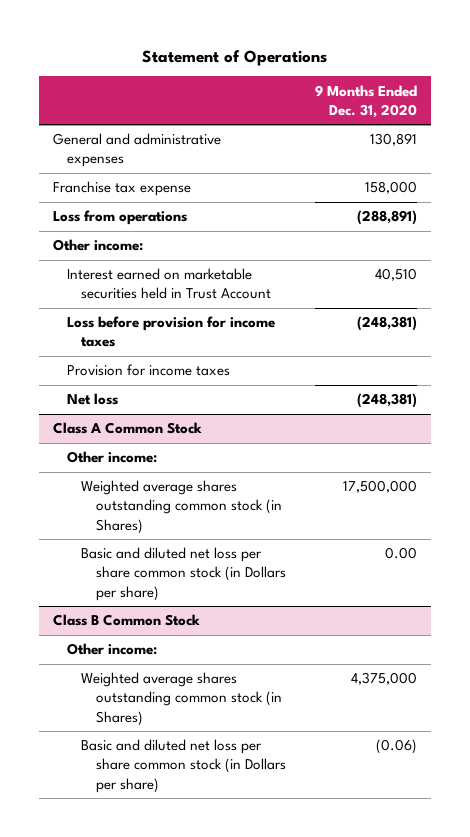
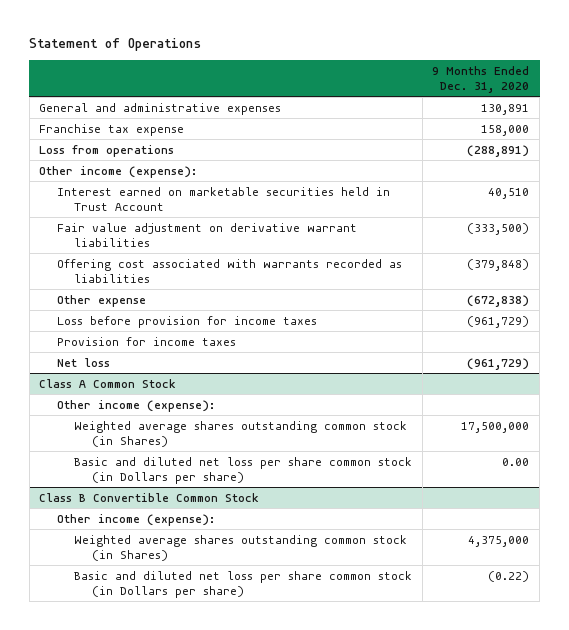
[53,239,144,252] Other income: -> [39,165,198,178] Other income (expense):
none -> [56,222,357,247] Fair value adjustment on derivative warrant liabilities
none -> [56,258,402,283] Offering cost associated with warrants recorded as liabilities
none -> [56,294,146,307] Other expense
[356,316,417,332] (248,381) -> [467,315,530,328] (961,729)
[356,393,417,409] (248,381) -> [467,357,530,370] (961,729)
[67,451,158,464] Other income: -> [56,399,215,412] Other income (expense):
[53,614,201,627] Class B Common Stock -> [39,492,260,502] Class B Convertible Common Stock
[67,643,158,656] Other income: -> [56,513,215,526] Other income (expense):
[375,739,417,755] (0.06) -> [488,570,530,582] (0.22)

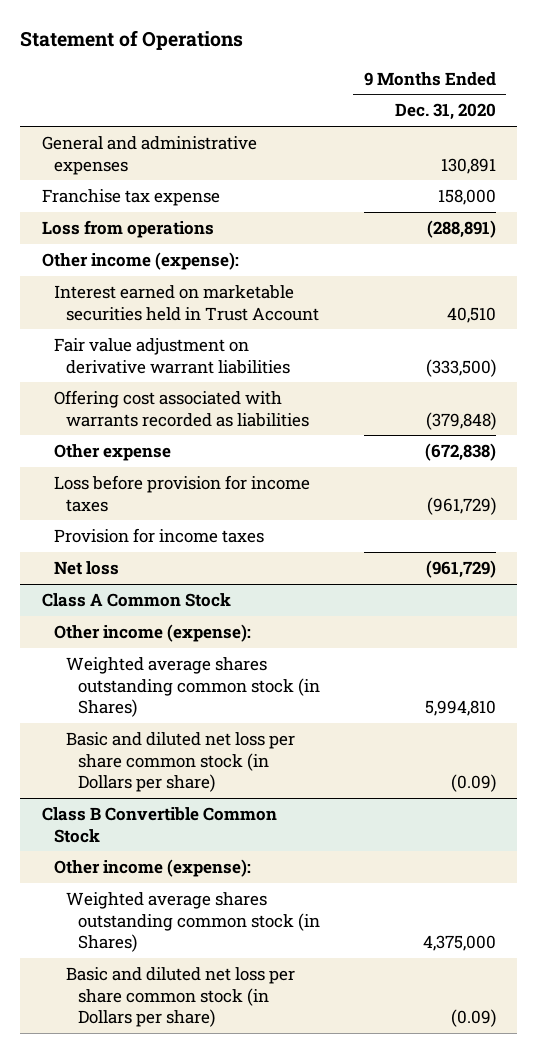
[461,421,530,433] 17,500,000 -> [424,700,496,717] 5,994,810
[502,457,530,466] 0.00 -> [450,774,496,793] (0.09)
[488,570,530,582] (0.22) -> [450,1009,496,1028] (0.09)

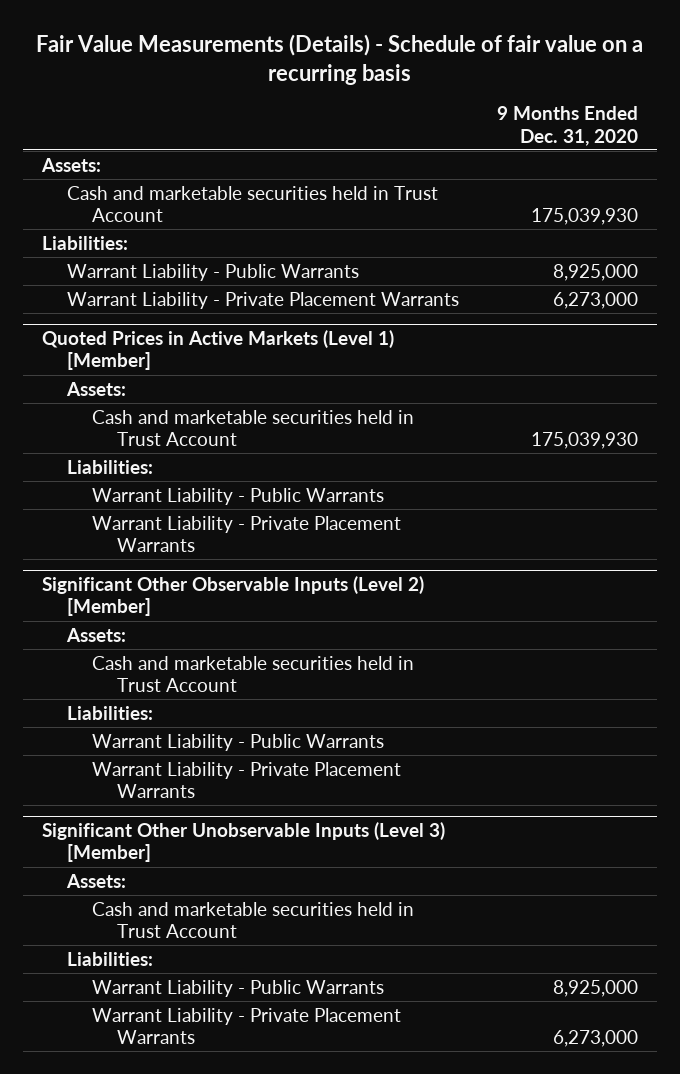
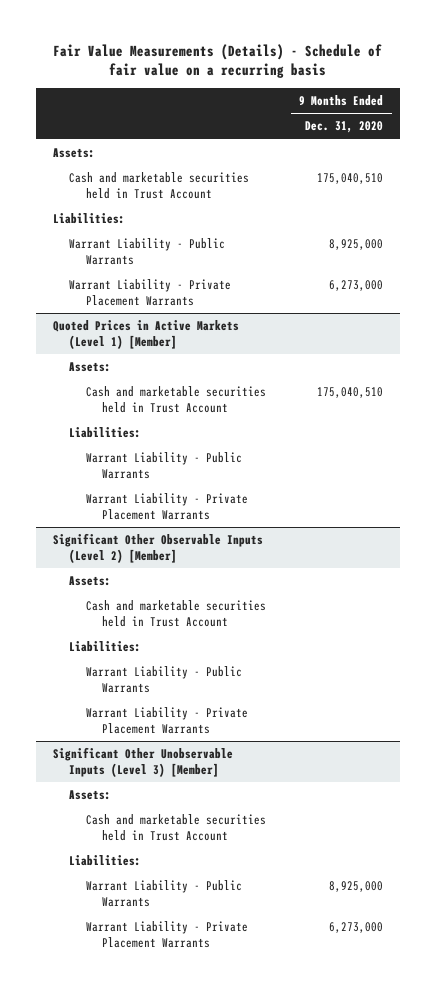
[531,208,639,226] 175,039,930 -> [317,173,384,185] 175,040,510
[531,432,639,450] 175,039,930 -> [317,387,384,399] 175,040,510

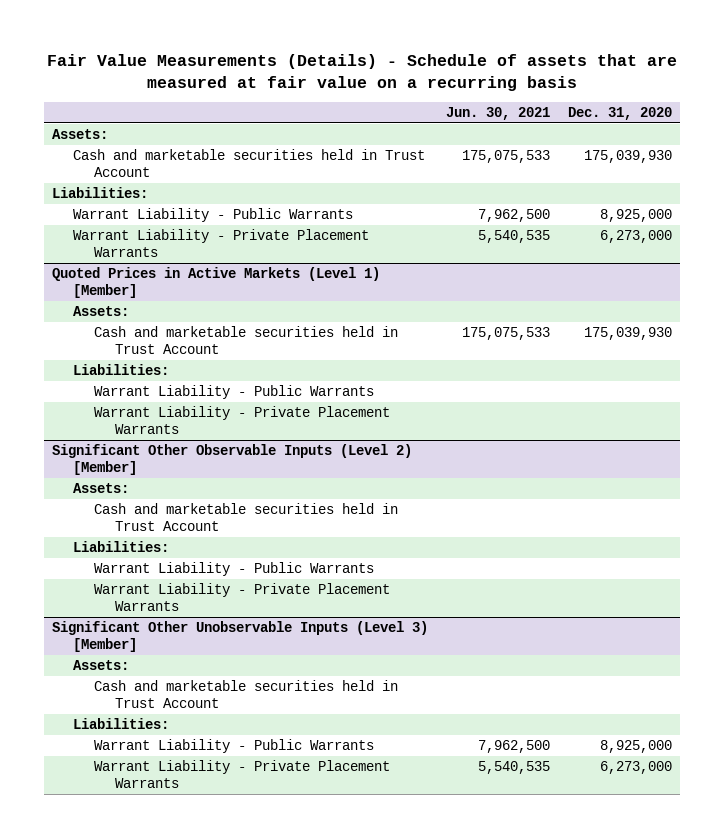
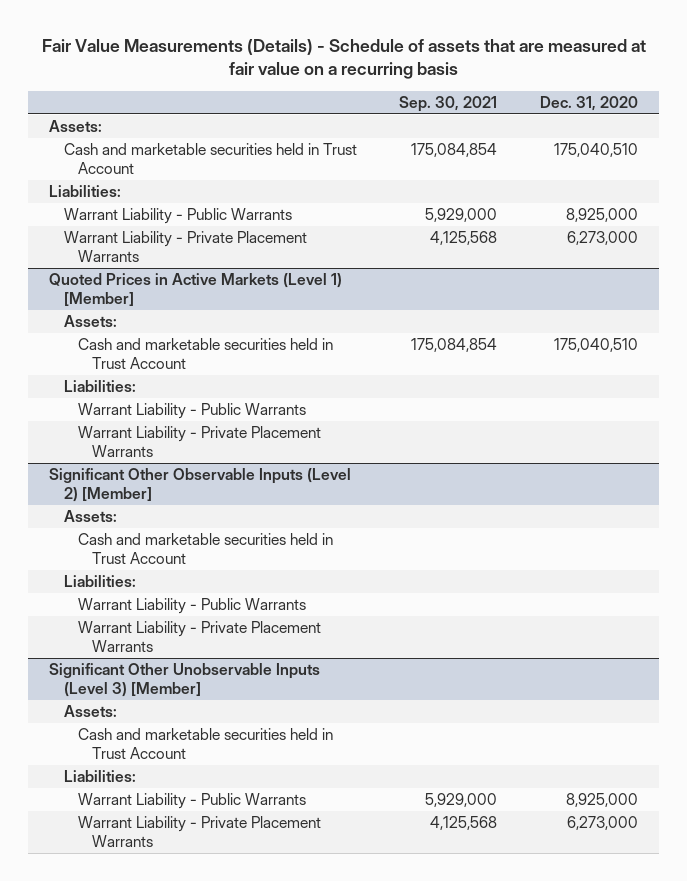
[446,106,551,120] Jun. 30, 2021 -> none
none -> [399,95,498,112] Sep. 30, 2021
[583,150,672,164] 175,039,930 -> [553,143,638,158] 175,040,510
[583,327,672,341] 175,039,930 -> [553,338,638,353] 175,040,510

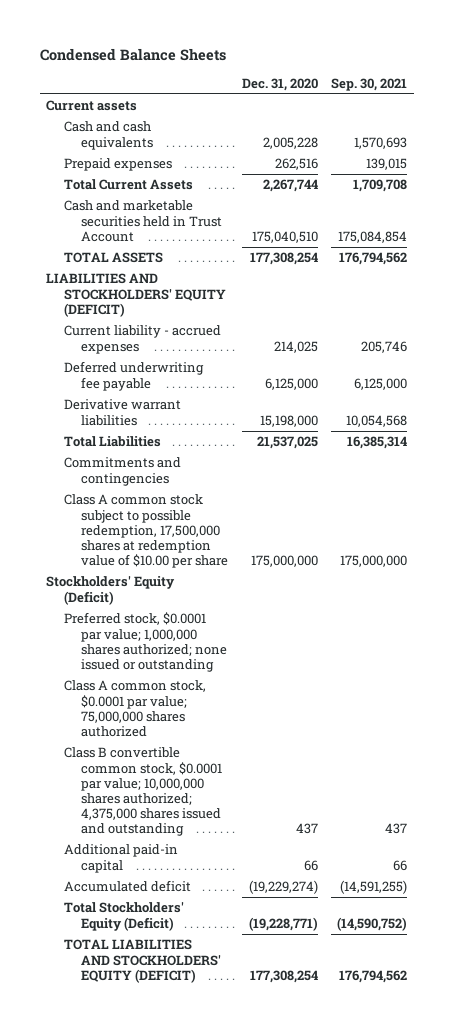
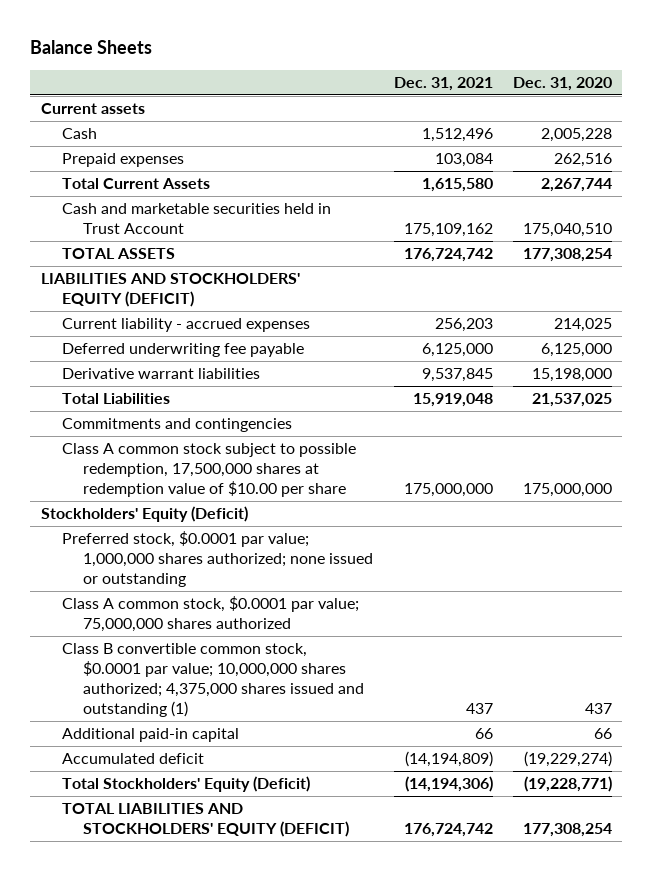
[39,47,226,61] Condensed Balance Sheets -> [30,40,153,55] Balance Sheets
[330,77,407,91] Sep. 30, 2021 -> none
none -> [393,76,493,91] Dec. 31, 2021
[63,121,154,150] Cash and cash equivalents -> [61,128,97,140] Cash
[63,747,223,837] Class B convertible common stock, $0.0001 par value; 10,000,000 shares authorized; 4,375,000 shares issued and outstanding -> [61,643,365,717] Class B convertible common stock, $0.0001 par value; 10,000,000 shares authorized; 4,375,000 shares issued and outstanding (1)

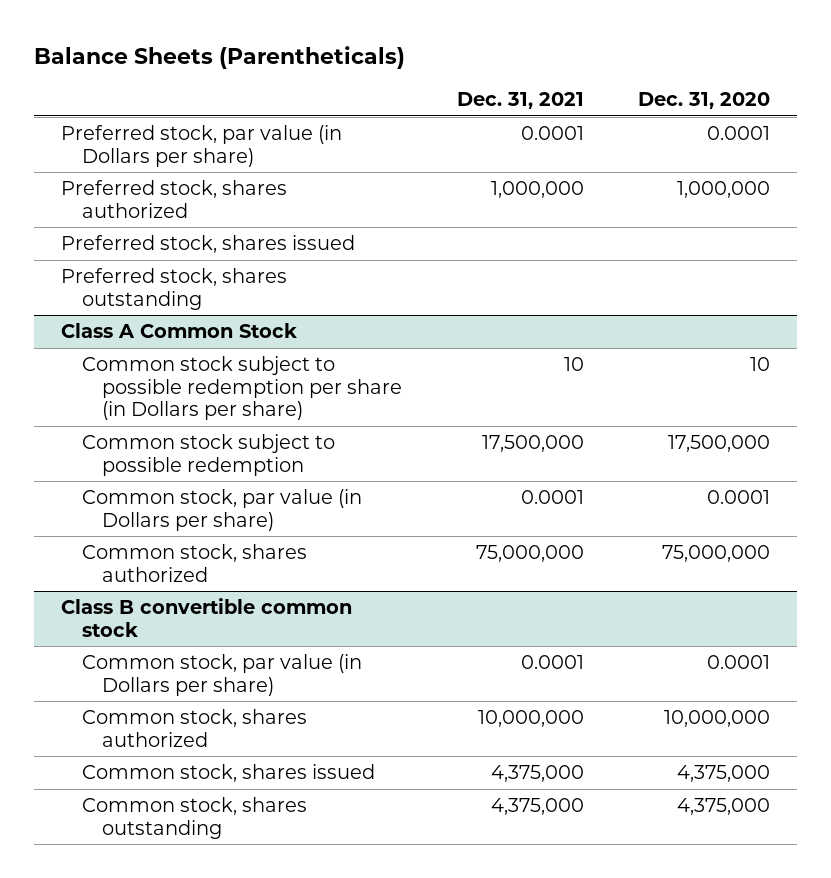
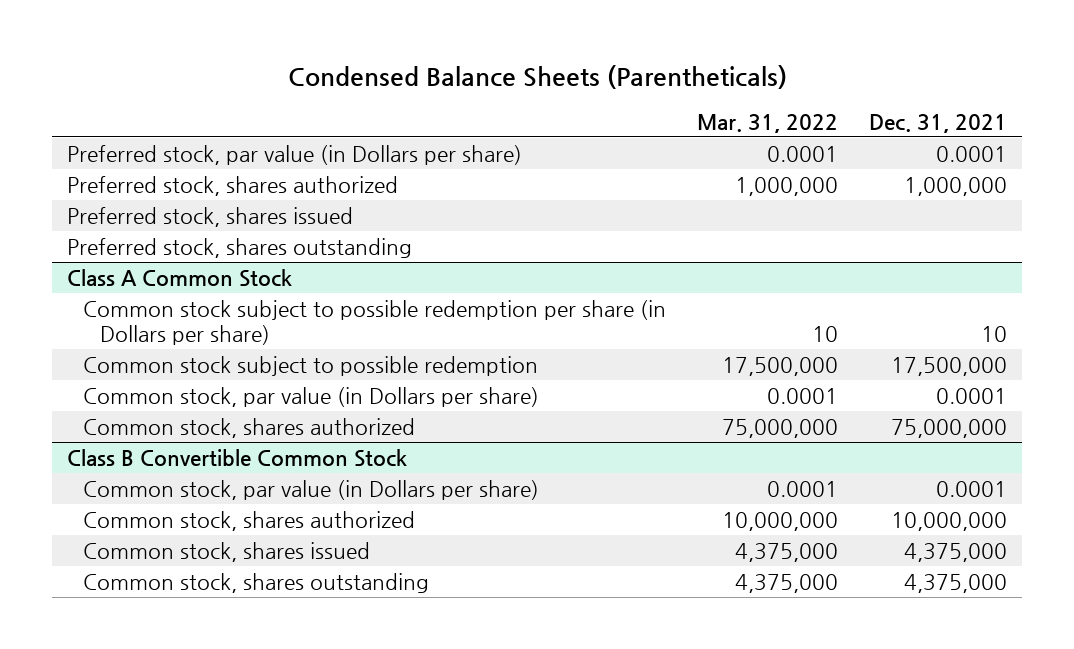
[33,45,405,69] Balance Sheets (Parentheticals) -> [287,64,787,89] Condensed Balance Sheets (Parentheticals)
[638,92,771,110] Dec. 31, 2020 -> none
none -> [697,113,839,133] Mar. 31, 2022
[61,598,353,637] Class B convertible common stock -> [67,448,408,467] Class B Convertible Common Stock

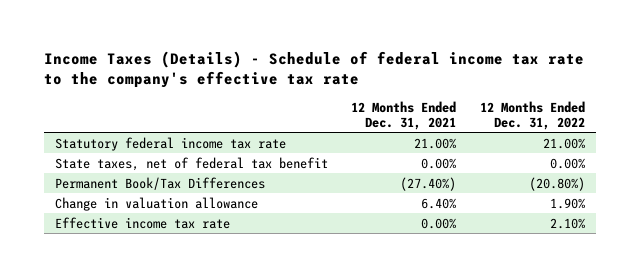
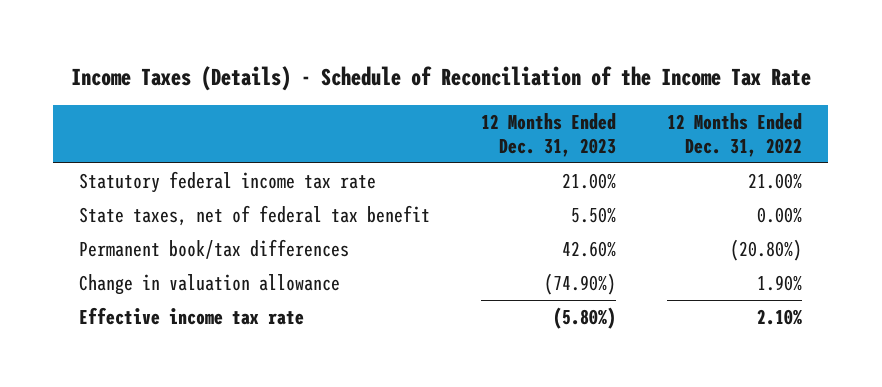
[43,50,584,89] Income Taxes (Details) - Schedule of federal income tax rate to the company's effective tax rate -> [70,65,811,91] Income Taxes (Details) - Schedule of Reconciliation of the Income Tax Rate
[351,100,457,130] 12 Months Ended Dec. 31, 2021 -> none
none -> [481,112,617,157] 12 Months Ended Dec. 31, 2023
[55,176,266,190] Permanent Book/Tax Differences -> [79,238,350,259] Permanent book/tax differences

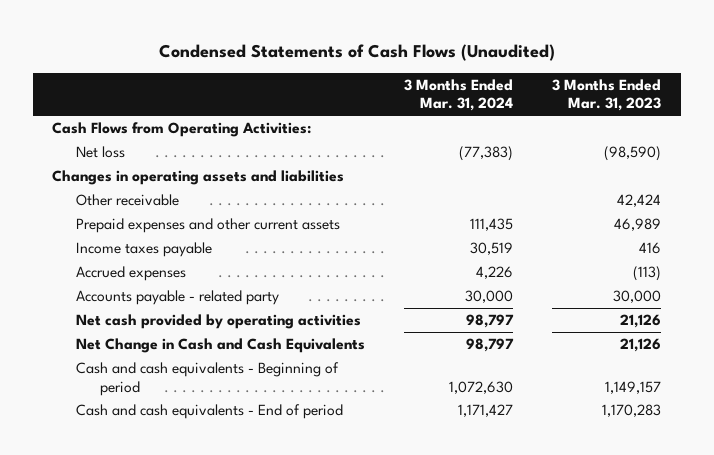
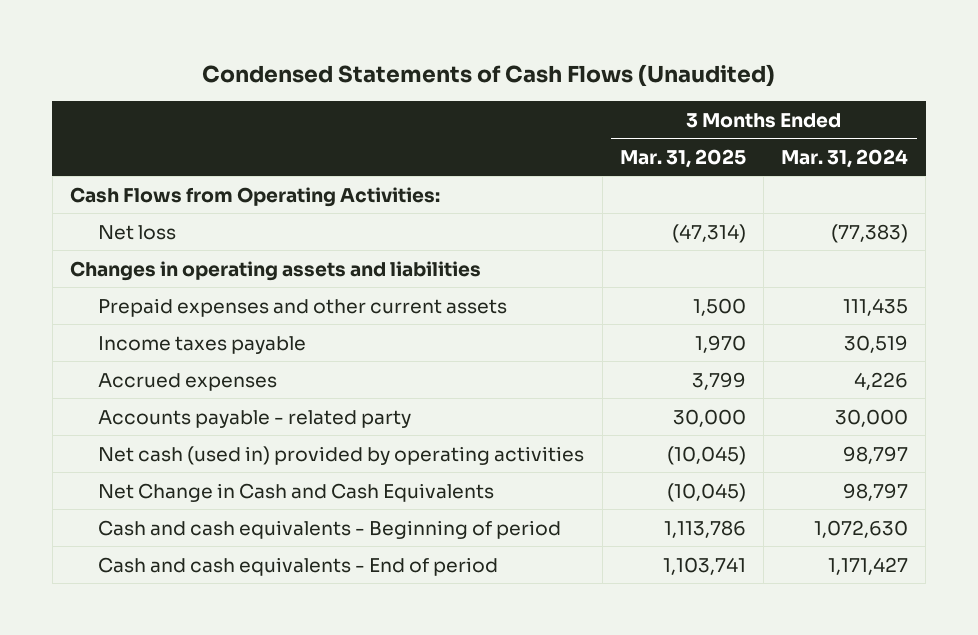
[552,78,662,112] 3 Months Ended Mar. 31, 2023 -> none
none -> [619,148,746,168] Mar. 31, 2025
[76,194,180,207] Other receivable -> none
[76,314,362,330] Net cash provided by operating activities -> [98,445,585,465] Net cash (used in) provided by operating activities

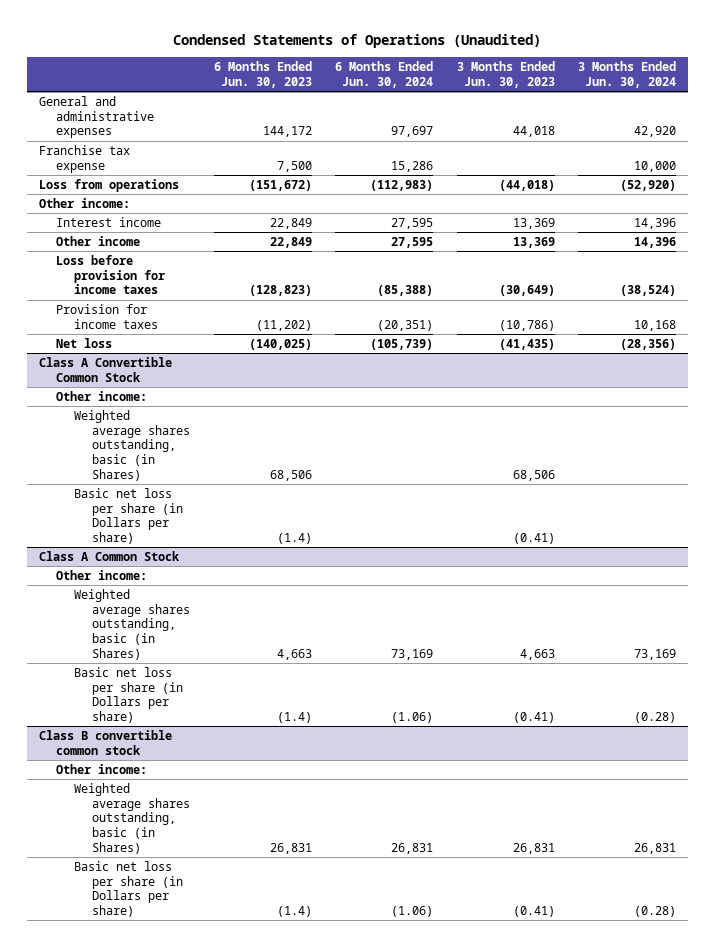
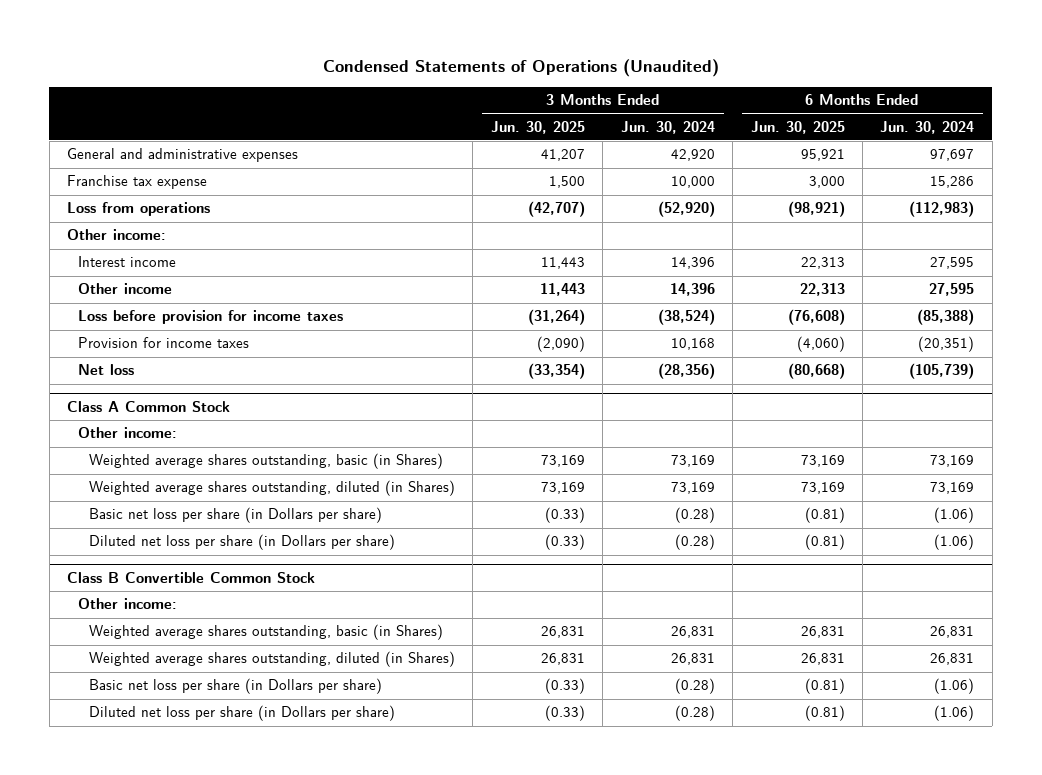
[213,61,312,88] 6 Months Ended Jun. 30, 2023 -> none
[456,61,555,88] 3 Months Ended Jun. 30, 2023 -> none
none -> [490,120,585,134] Jun. 30, 2025
none -> [750,120,845,134] Jun. 30, 2025
[38,356,172,382] Class A Convertible Common Stock -> none
[56,390,148,401] Other income: -> none
[74,409,191,481] Weighted average shares outstanding, basic (in Shares) -> none
[74,487,184,544] Basic net loss per share (in Dollars per share) -> none
none -> [88,480,455,497] Weighted average shares outstanding, diluted (in Shares)
none -> [88,534,395,551] Diluted net loss per share (in Dollars per share)
[38,729,172,755] Class B convertible common stock -> [67,571,316,583] Class B Convertible Common Stock
none -> [88,651,455,668] Weighted average shares outstanding, diluted (in Shares)
none -> [88,705,395,722] Diluted net loss per share (in Dollars per share)

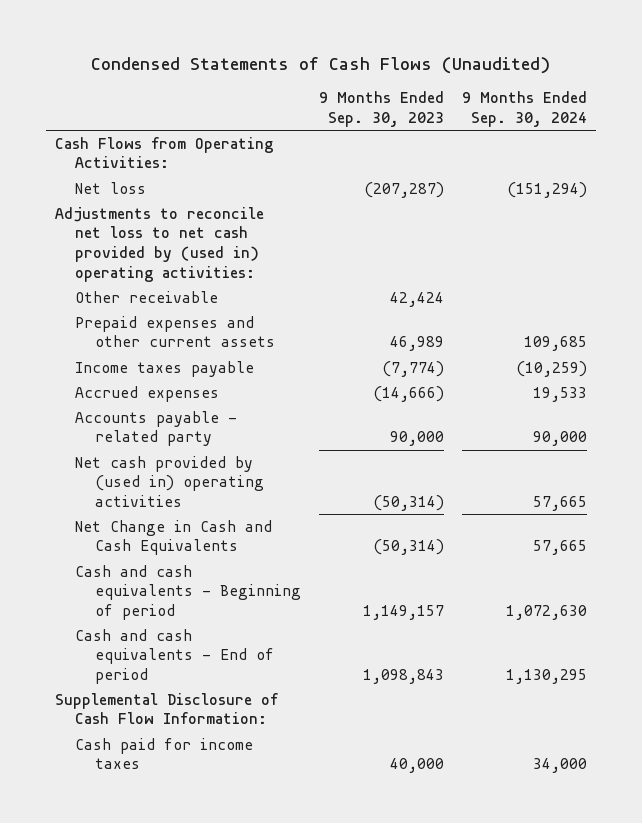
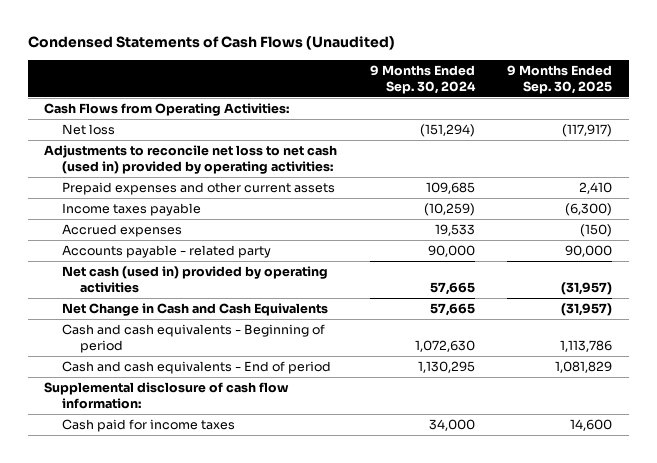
[319,91,445,128] 9 Months Ended Sep. 30, 2023 -> none
none -> [507,64,613,94] 9 Months Ended Sep. 30, 2025
[75,290,219,303] Other receivable -> none
[54,206,264,282] Adjustments to reconcile net loss to net cash provided by (used in) operating activities: -> [44,145,338,174] Adjustments to reconcile net loss to net cash (used in) provided by operating activities:
[75,455,265,508] Net cash provided by (used in) operating activities -> [62,266,329,293] Net cash (used in) provided by operating activities
[54,692,278,725] Supplemental Disclosure of Cash Flow Information: -> [44,382,290,409] Supplemental disclosure of cash flow information:

